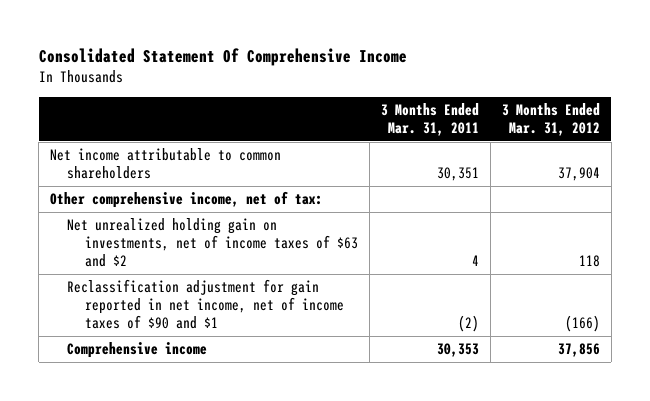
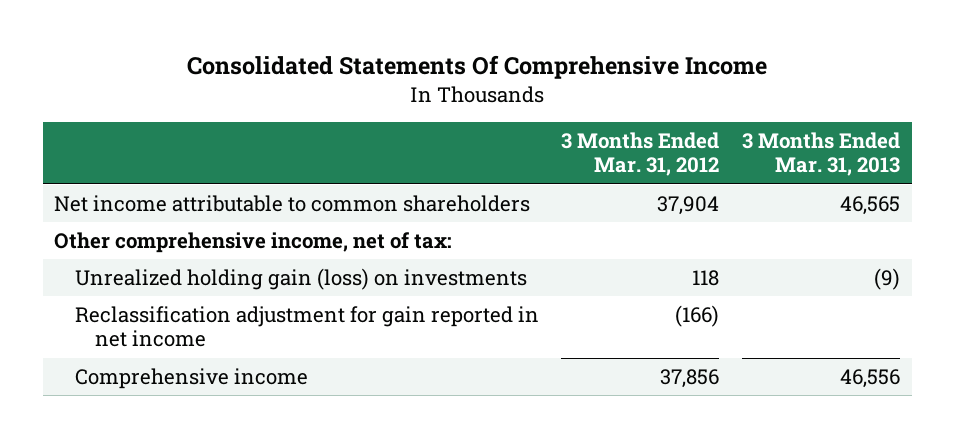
[38,47,407,66] Consolidated Statement Of Comprehensive Income -> [187,55,768,80] Consolidated Statements Of Comprehensive Income
[380,102,479,136] 3 Months Ended Mar. 31, 2011 -> none
none -> [742,132,901,177] 3 Months Ended Mar. 31, 2013
[67,218,358,268] Net unrealized holding gain on investments, net of income taxes of $63 and $2 -> [74,267,527,290] Unrealized holding gain (loss) on investments
[67,279,344,330] Reclassification adjustment for gain reported in net income, net of income taxes of $90 and $1 -> [74,305,539,348] Reclassification adjustment for gain reported in net income

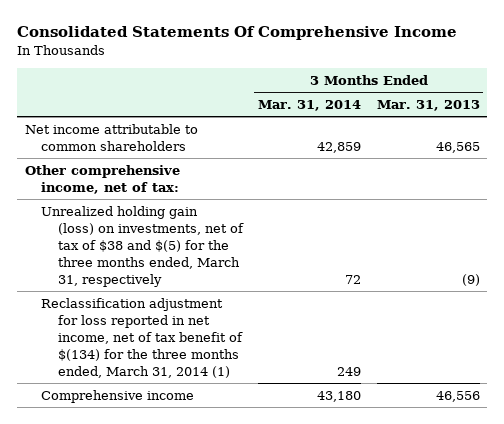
[561,132,720,177] 3 Months Ended Mar. 31, 2012 -> none
none -> [258,99,362,111] Mar. 31, 2014
[74,305,539,348] Reclassification adjustment for gain reported in net income -> none
[74,267,527,290] Unrealized holding gain (loss) on investments -> [41,205,244,287] Unrealized holding gain (loss) on investments, net of tax of $38 and $(5) for the three months ended, March 31, respectively
none -> [41,297,243,378] Reclassification adjustment for loss reported in net income, net of tax benefit of $(134) for the three months ended, March 31, 2014 (1)

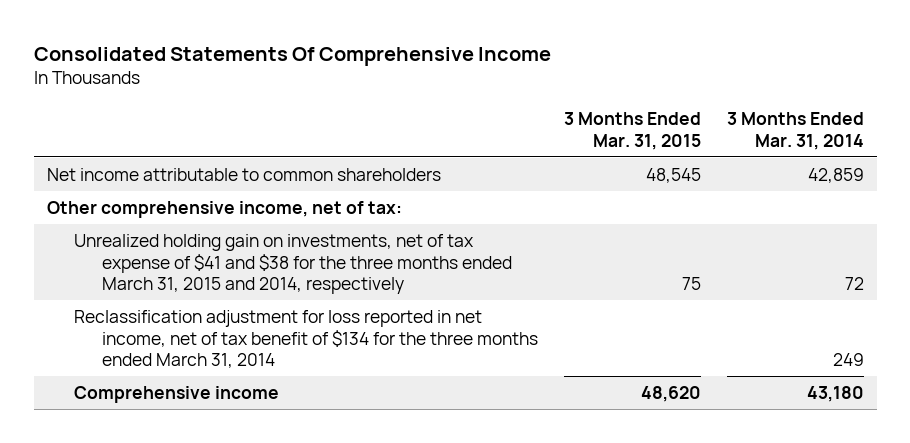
[376,99,480,111] Mar. 31, 2013 -> none
none -> [564,111,702,150] 3 Months Ended Mar. 31, 2015
[41,205,244,287] Unrealized holding gain (loss) on investments, net of tax of $38 and $(5) for the three months ended, March 31, respectively -> [74,233,513,295] Unrealized holding gain on investments, net of tax expense of $41 and $38 for the three months ended March 31, 2015 and 2014, respectively
[41,297,243,378] Reclassification adjustment for loss reported in net income, net of tax benefit of $(134) for the three months ended, March 31, 2014 (1) -> [74,309,539,369] Reclassification adjustment for loss reported in net income, net of tax benefit of $134 for the three months ended March 31, 2014

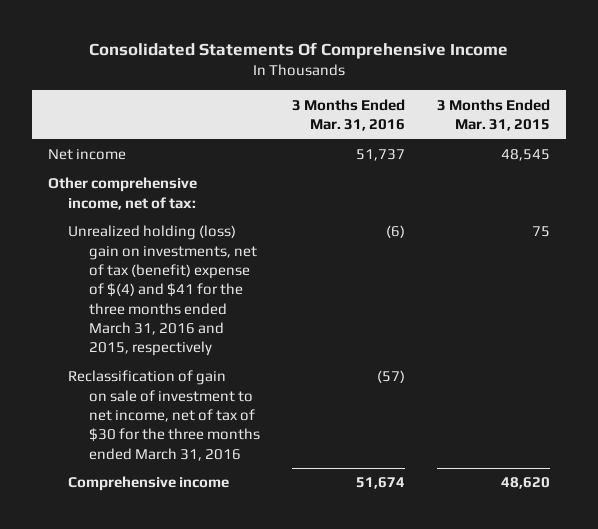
[726,111,864,150] 3 Months Ended Mar. 31, 2014 -> none
none -> [291,98,405,132] 3 Months Ended Mar. 31, 2016
[46,167,441,181] Net income attributable to common shareholders -> [48,149,127,161] Net income
[74,233,513,295] Unrealized holding gain on investments, net of tax expense of $41 and $38 for the three months ended March 31, 2015 and 2014, respectively -> [68,225,257,357] Unrealized holding (loss) gain on investments, net of tax (benefit) expense of $(4) and $41 for the three months ended March 31, 2016 and 2015, respectively
[74,309,539,369] Reclassification adjustment for loss reported in net income, net of tax benefit of $134 for the three months ended March 31, 2014 -> [68,370,260,461] Reclassification of gain on sale of investment to net income, net of tax of $30 for the three months ended March 31, 2016

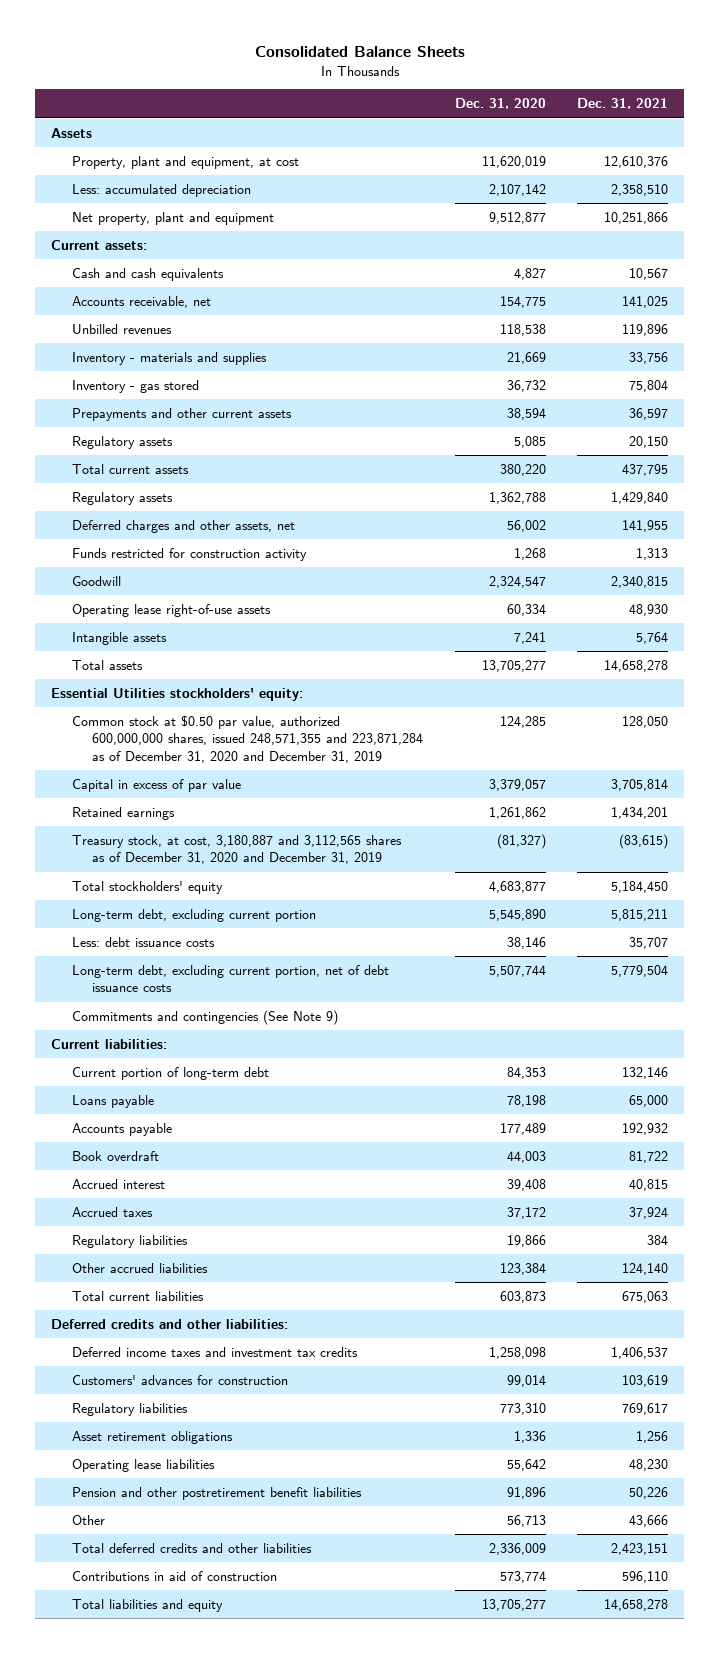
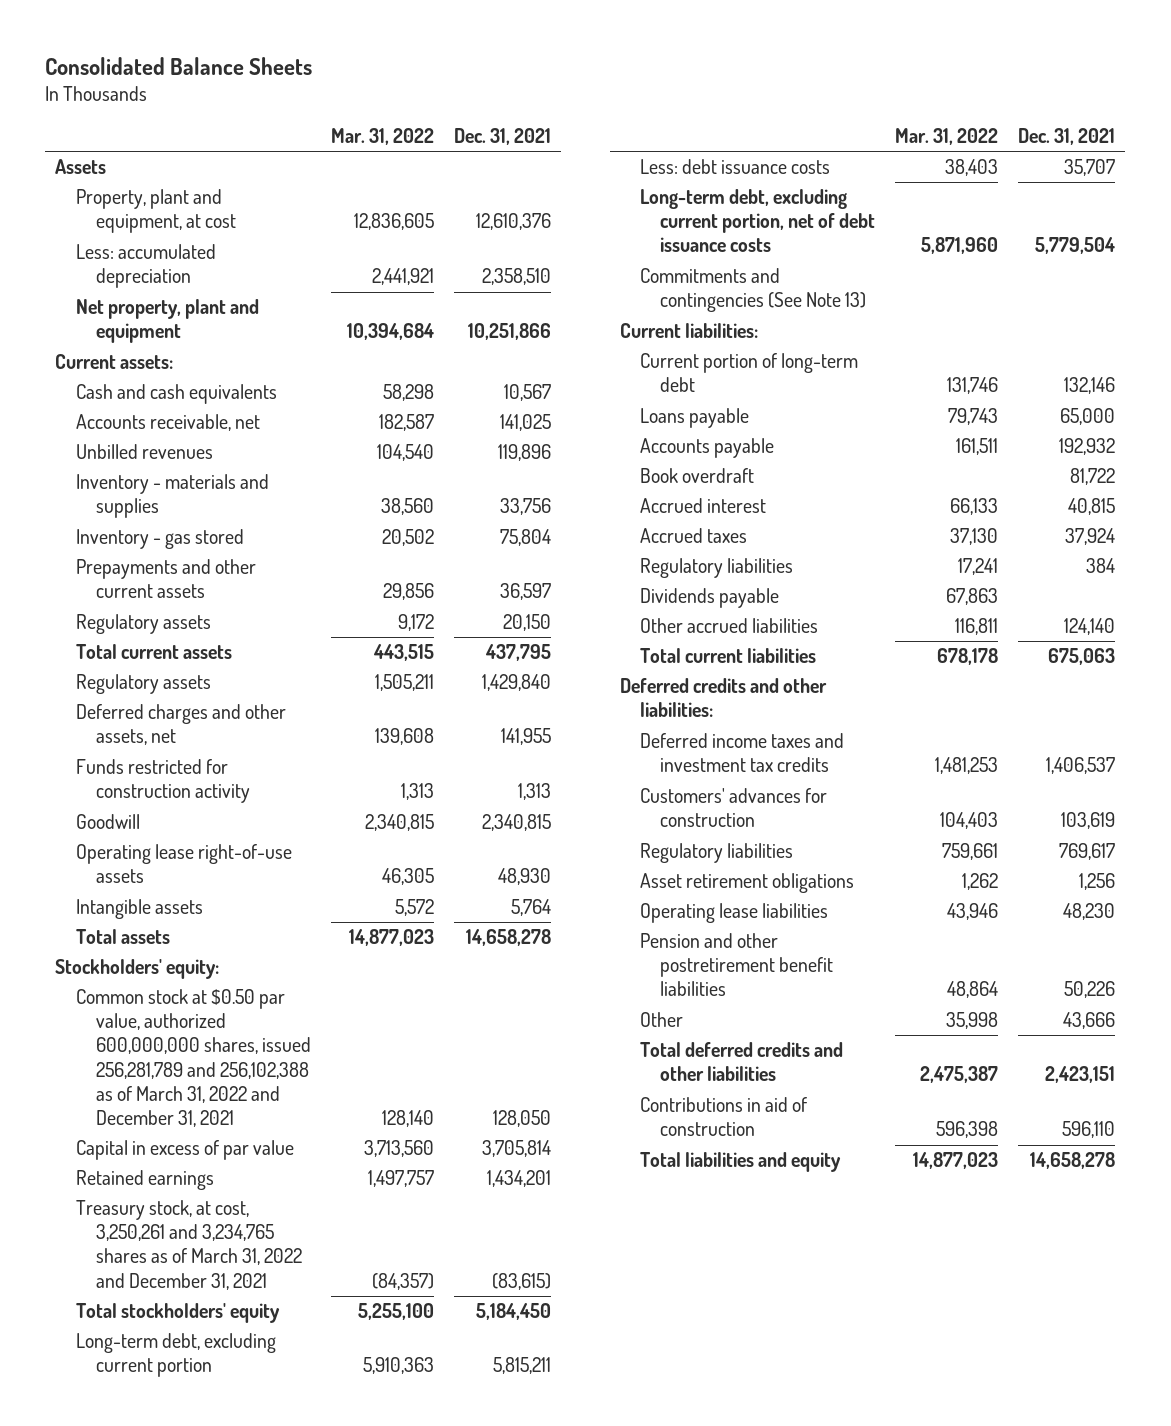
[454,98,546,110] Dec. 31, 2020 -> none
none -> [331,128,435,146] Mar. 31, 2022
[51,688,304,702] Essential Utilities stockholders' equity: -> [55,959,220,980] Stockholders' equity:
[71,715,424,763] Common stock at $0.50 par value, authorized 600,000,000 shares, issued 248,571,355 and 223,871,284 as of December 31, 2020 and December 31, 2019 -> [75,989,312,1127] Common stock at $0.50 par value, authorized 600,000,000 shares, issued 256,281,789 and 256,102,388 as of March 31, 2022 and December 31, 2021
[71,835,402,865] Treasury stock, at cost, 3,180,887 and 3,112,565 shares as of December 31, 2020 and December 31, 2019 -> [75,1200,303,1290] Treasury stock, at cost, 3,250,261 and 3,234,765 shares as of March 31, 2022 and December 31, 2021
[71,1010,338,1026] Commitments and contingencies (See Note 9) -> [639,268,867,313] Commitments and contingencies (See Note 13)
none -> [639,588,779,609] Dividends payable

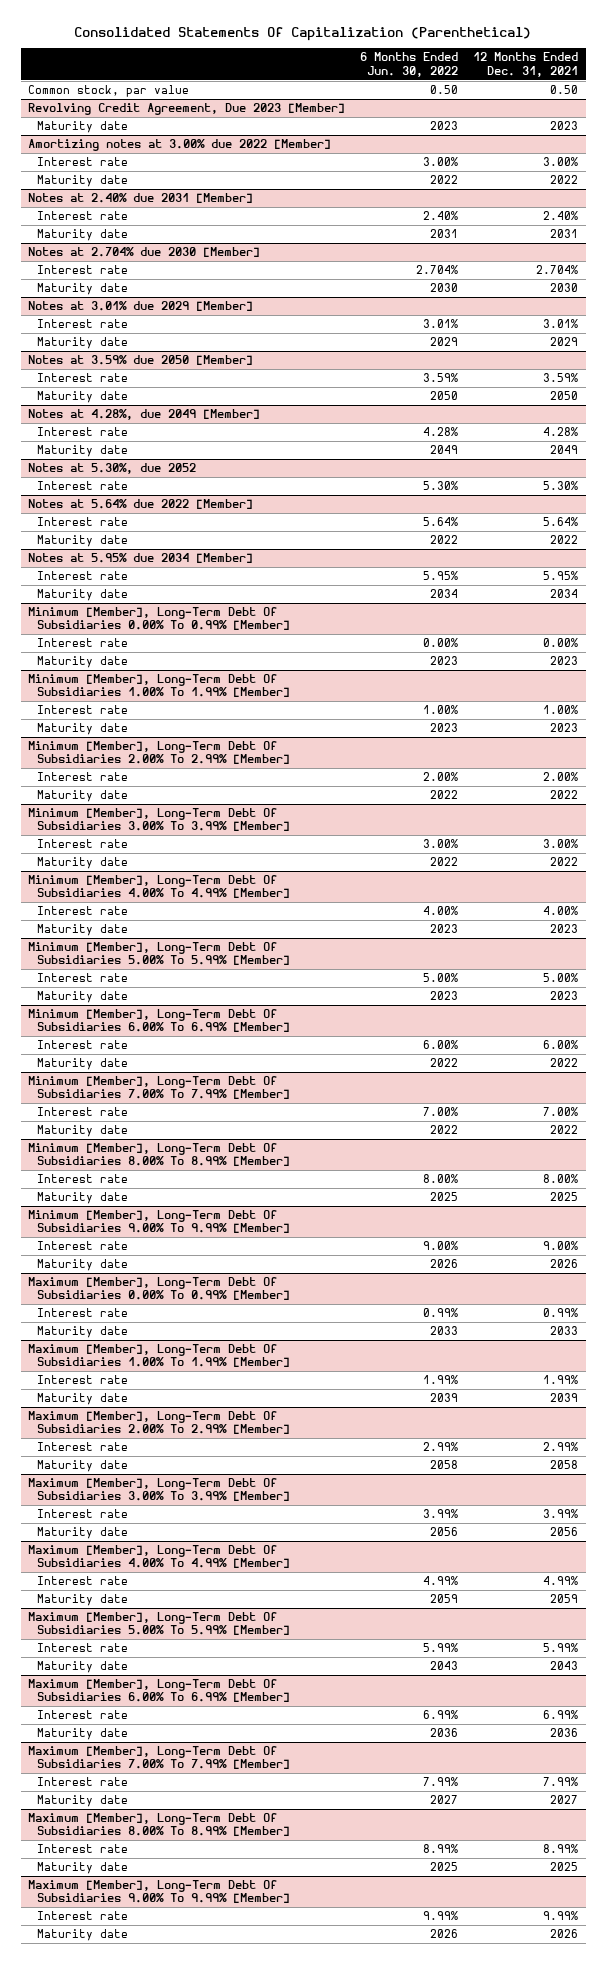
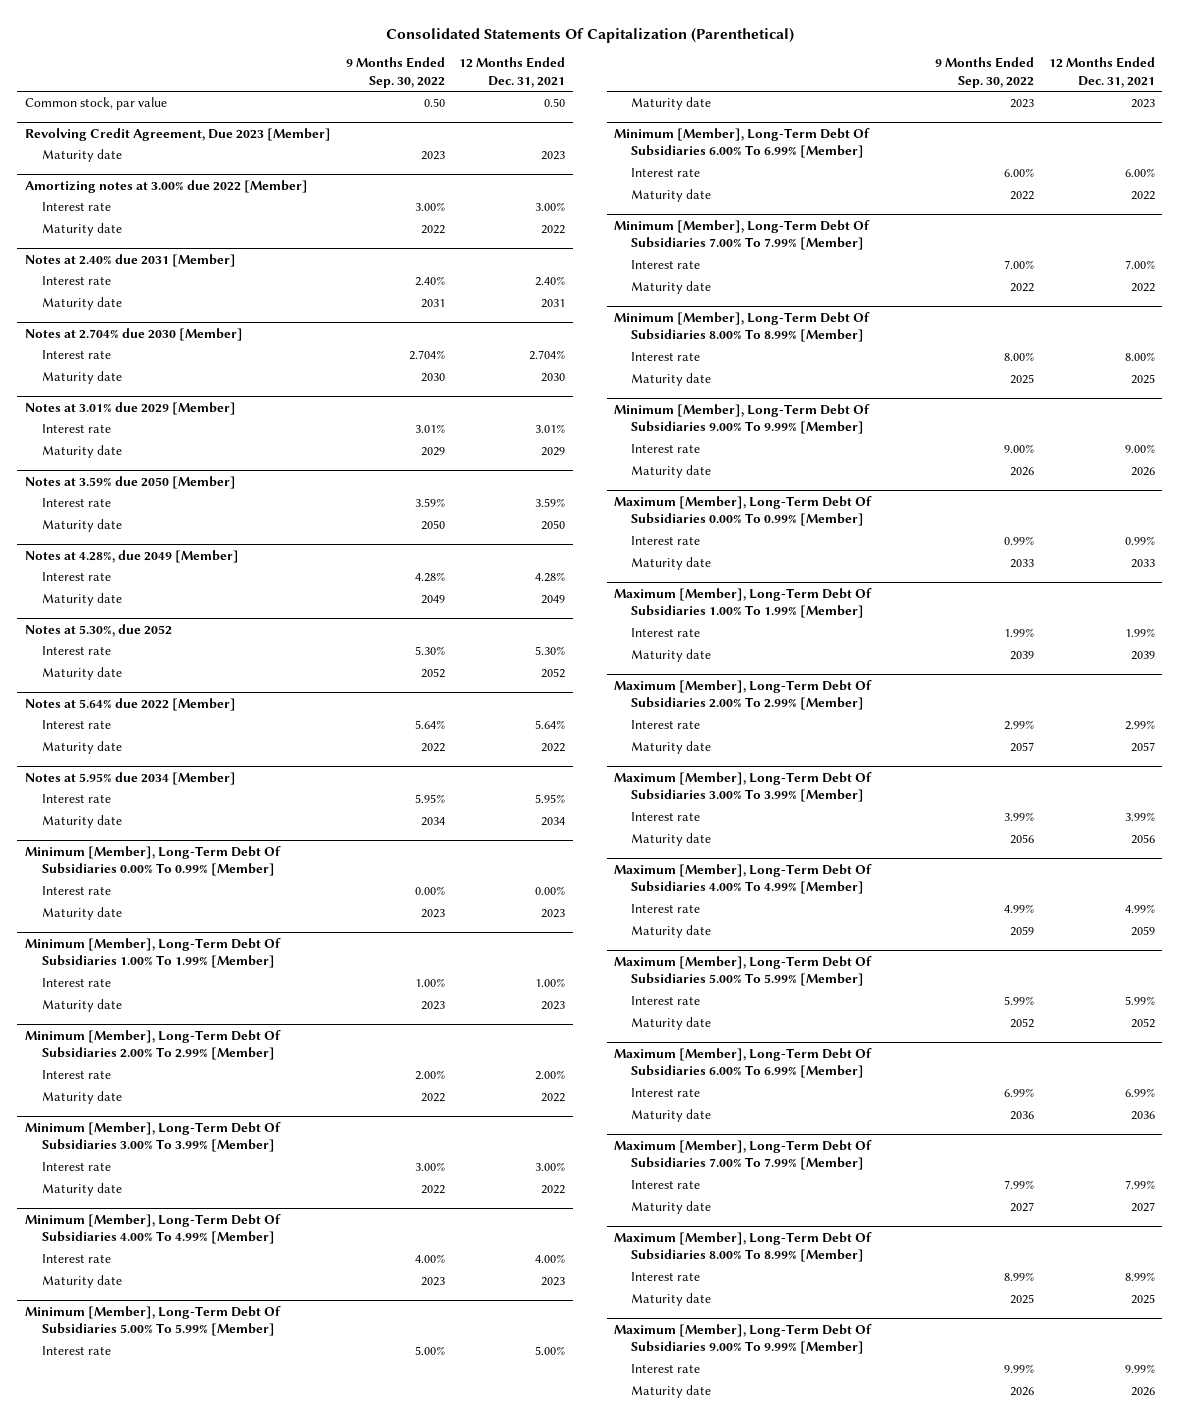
[360,52,459,77] 6 Months Ended Jun. 30, 2022 -> none
none -> [345,57,445,88] 9 Months Ended Sep. 30, 2022
none -> [41,667,122,681] Maturity date
[550,1460,579,1470] 2058 -> [1130,742,1155,753] 2057
[550,1661,579,1671] 2043 -> [1130,1018,1155,1029] 2052

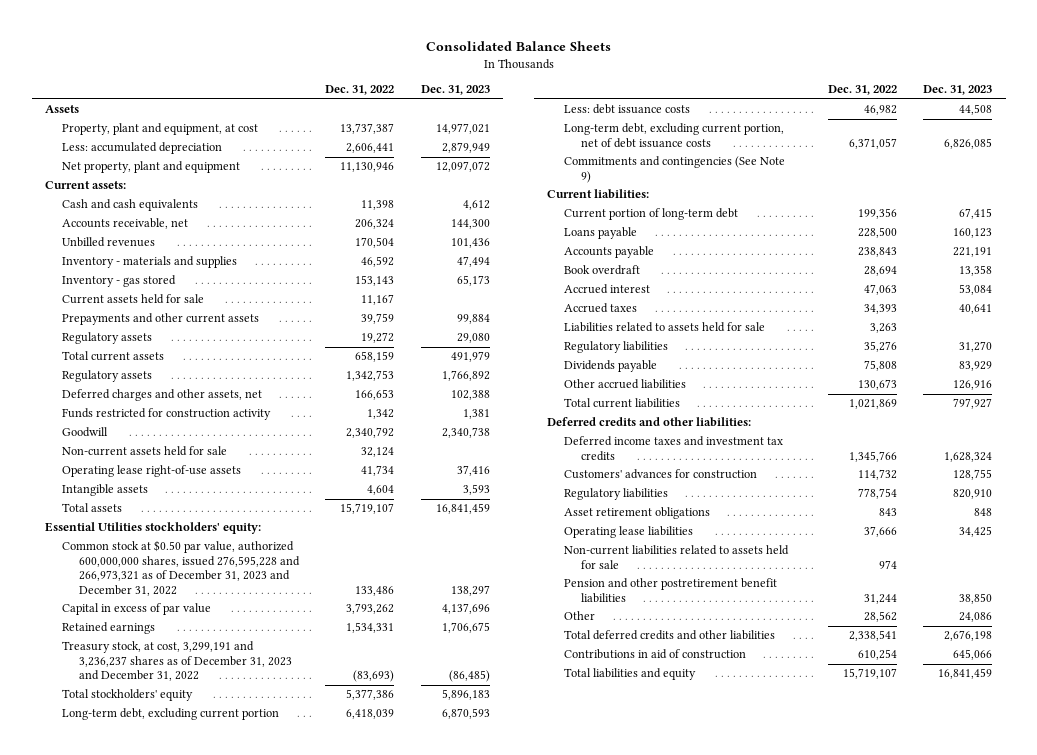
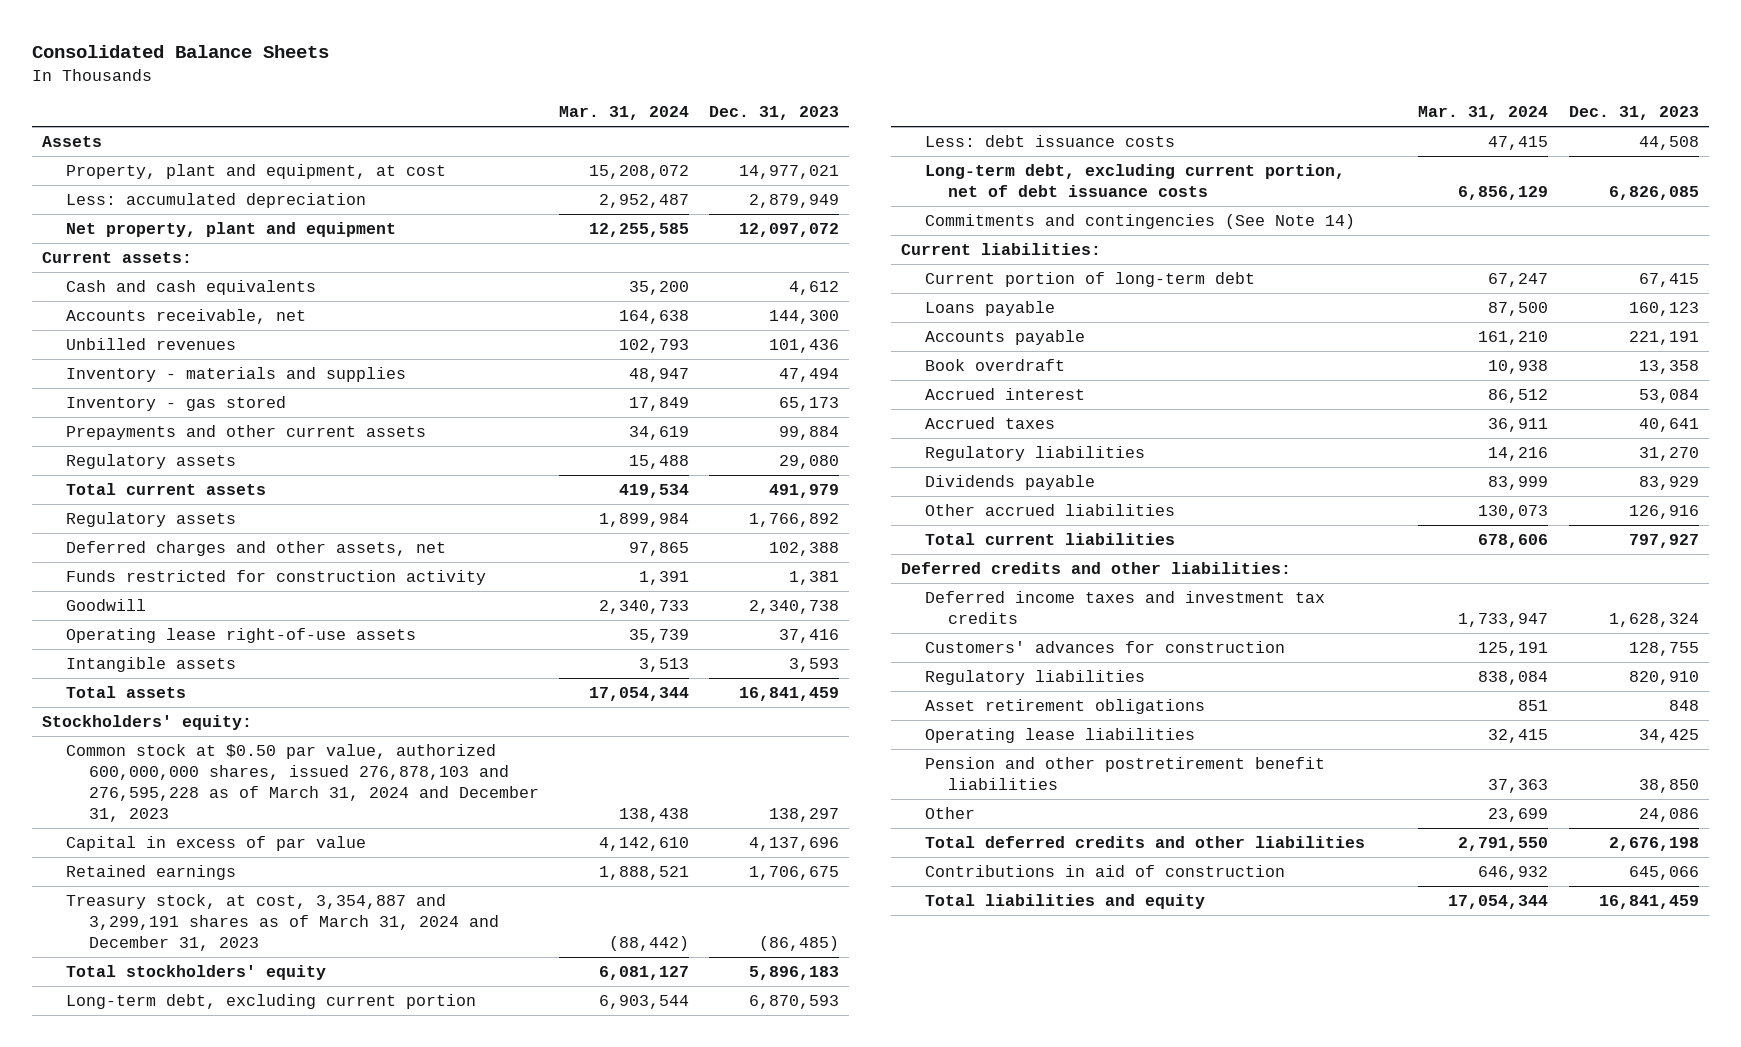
[325,85,395,96] Dec. 31, 2022 -> none
none -> [559,106,690,121] Mar. 31, 2024
[62,294,205,305] Current assets held for sale -> none
[62,446,228,457] Non-current assets held for sale -> none
[45,522,262,535] Essential Utilities stockholders' equity: -> [42,715,253,731] Stockholders' equity:
[62,540,300,597] Common stock at $0.50 par value, authorized 600,000,000 shares, issued 276,595,228 and 266,973,321 as of December 31, 2023 and December 31, 2022 -> [65,744,539,823] Common stock at $0.50 par value, authorized 600,000,000 shares, issued 276,878,103 and 276,595,228 as of March 31, 2024 and December 31, 2023
[62,641,292,682] Treasury stock, at cost, 3,299,191 and 3,236,237 shares as of December 31, 2023 and December 31, 2022 -> [65,894,499,952] Treasury stock, at cost, 3,354,887 and 3,299,191 shares as of March 31, 2024 and December 31, 2023
[564,156,786,183] Commitments and contingencies (See Note 9) -> [924,214,1355,230] Commitments and contingencies (See Note 14)
[564,322,766,333] Liabilities related to assets held for sale -> none
[564,545,790,569] Non-current liabilities related to assets held for sale -> none

